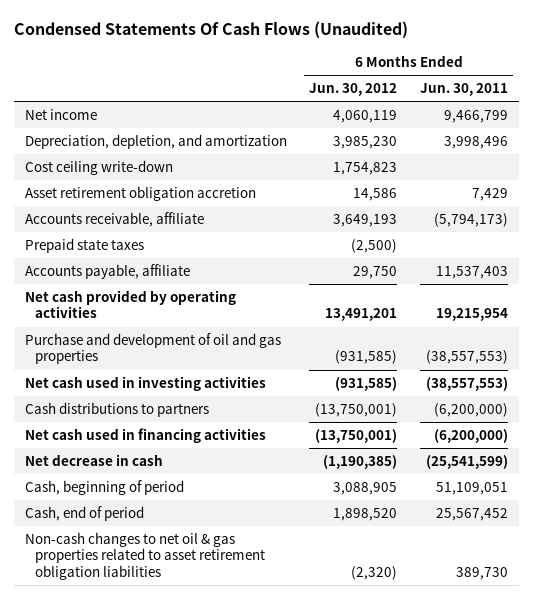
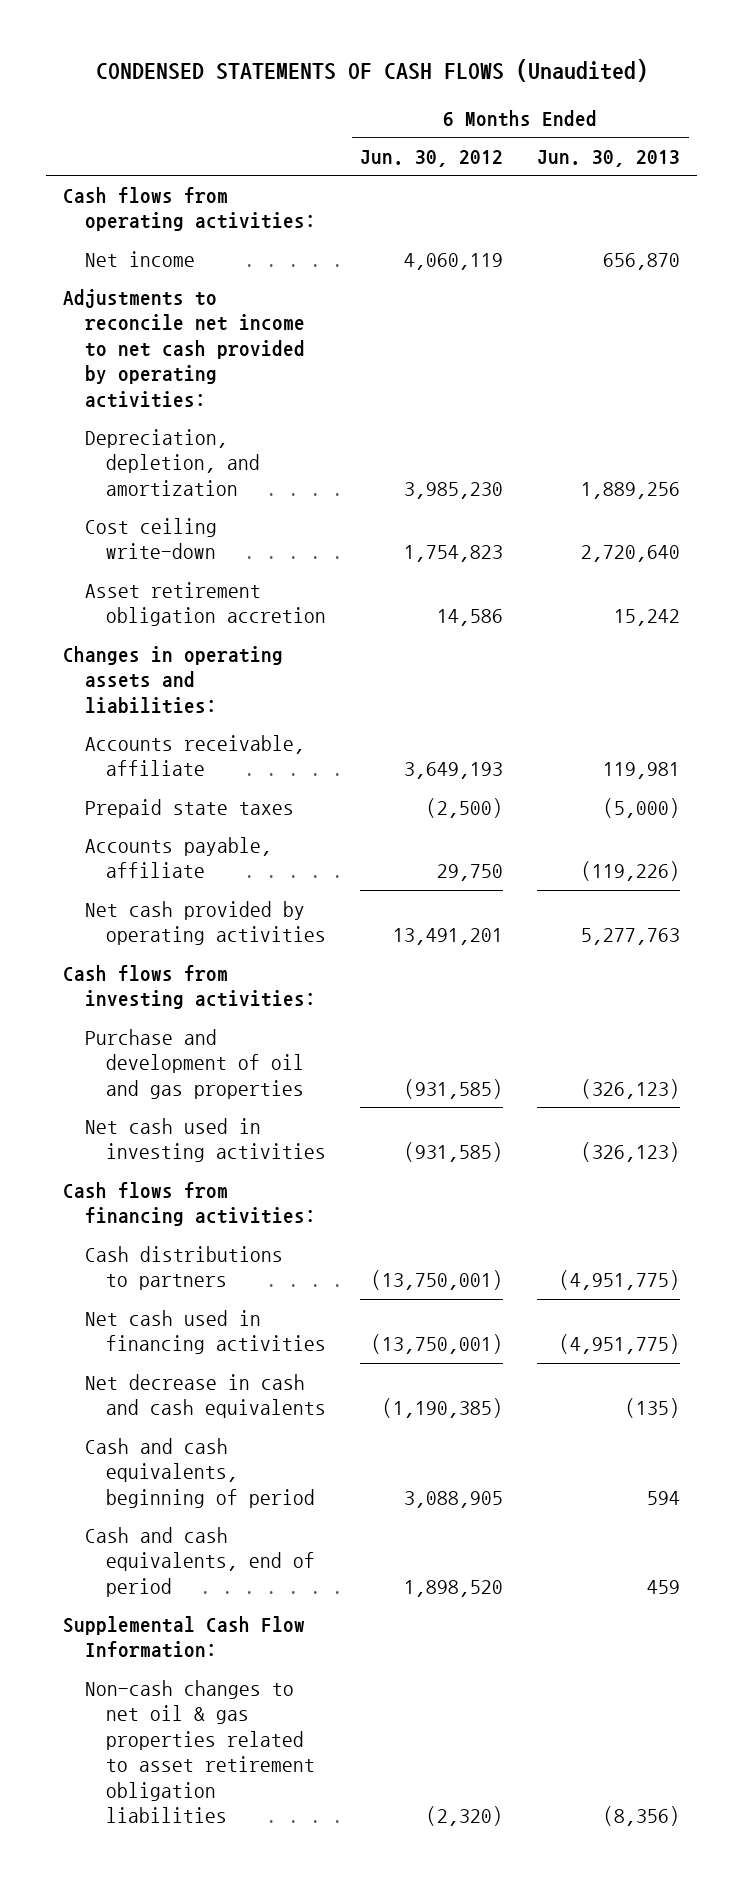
[14,21,409,39] Condensed Statements Of Cash Flows (Unaudited) -> [95,59,648,83] CONDENSED STATEMENTS OF CASH FLOWS (Unaudited)
[419,83,508,97] Jun. 30, 2011 -> none
none -> [537,149,681,167] Jun. 30, 2013
none -> [63,186,316,232] Cash flows from operating activities:
none -> [63,288,305,408] Adjustments to reconcile net income to net cash provided by operating activities:
none -> [63,645,284,714] Changes in operating assets and liabilities:
none -> [63,964,316,1010] Cash flows from investing activities:
none -> [63,1181,316,1227] Cash flows from financing activities:
[25,454,164,467] Net decrease in cash -> [84,1373,327,1419] Net decrease in cash and cash equivalents
[25,480,185,496] Cash, beginning of period -> [84,1437,316,1508] Cash and cash equivalents, beginning of period
[25,506,145,522] Cash, end of period -> [84,1526,316,1597] Cash and cash equivalents, end of period
none -> [63,1615,306,1659] Supplemental Cash Flow Information:

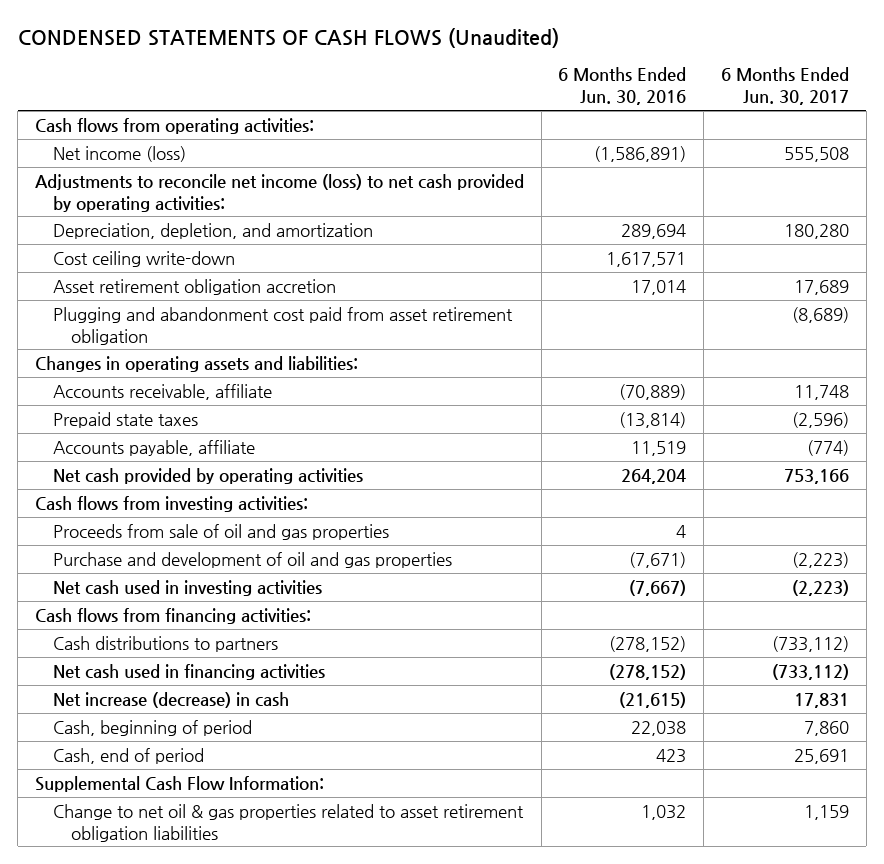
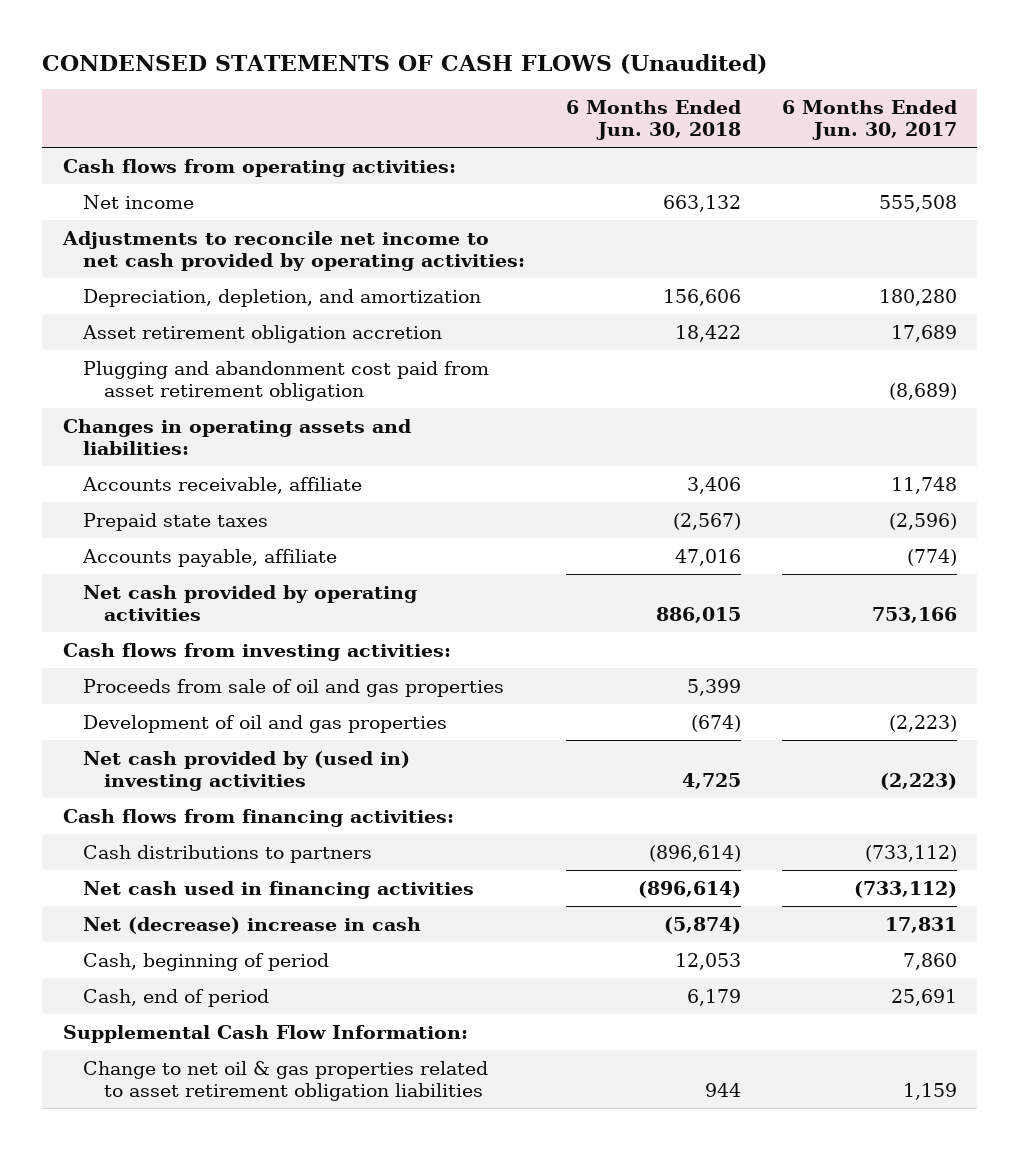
[558,67,687,106] 6 Months Ended Jun. 30, 2016 -> none
none -> [565,100,741,141] 6 Months Ended Jun. 30, 2018
[52,145,186,162] Net income (loss) -> [83,194,195,209] Net income
[34,173,524,212] Adjustments to reconcile net income (loss) to net cash provided by operating activities: -> [61,230,526,271] Adjustments to reconcile net income to net cash provided by operating activities:
[52,250,235,267] Cost ceiling write-down -> none
[52,551,452,568] Purchase and development of oil and gas properties -> [83,714,448,733] Development of oil and gas properties
[52,579,322,596] Net cash used in investing activities -> [83,750,411,791] Net cash provided by (used in) investing activities
[52,691,289,708] Net increase (decrease) in cash -> [83,916,422,934] Net (decrease) increase in cash

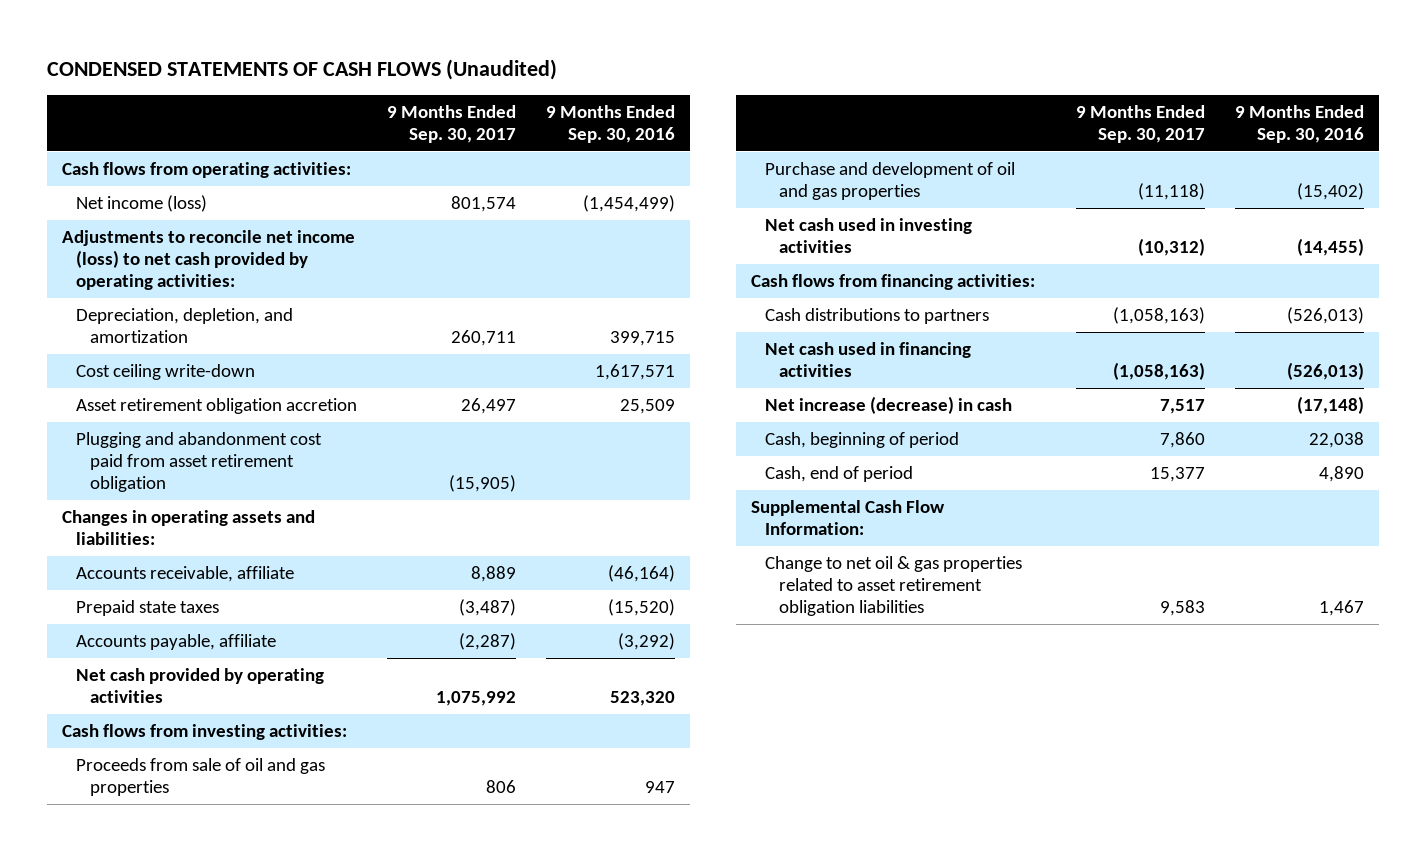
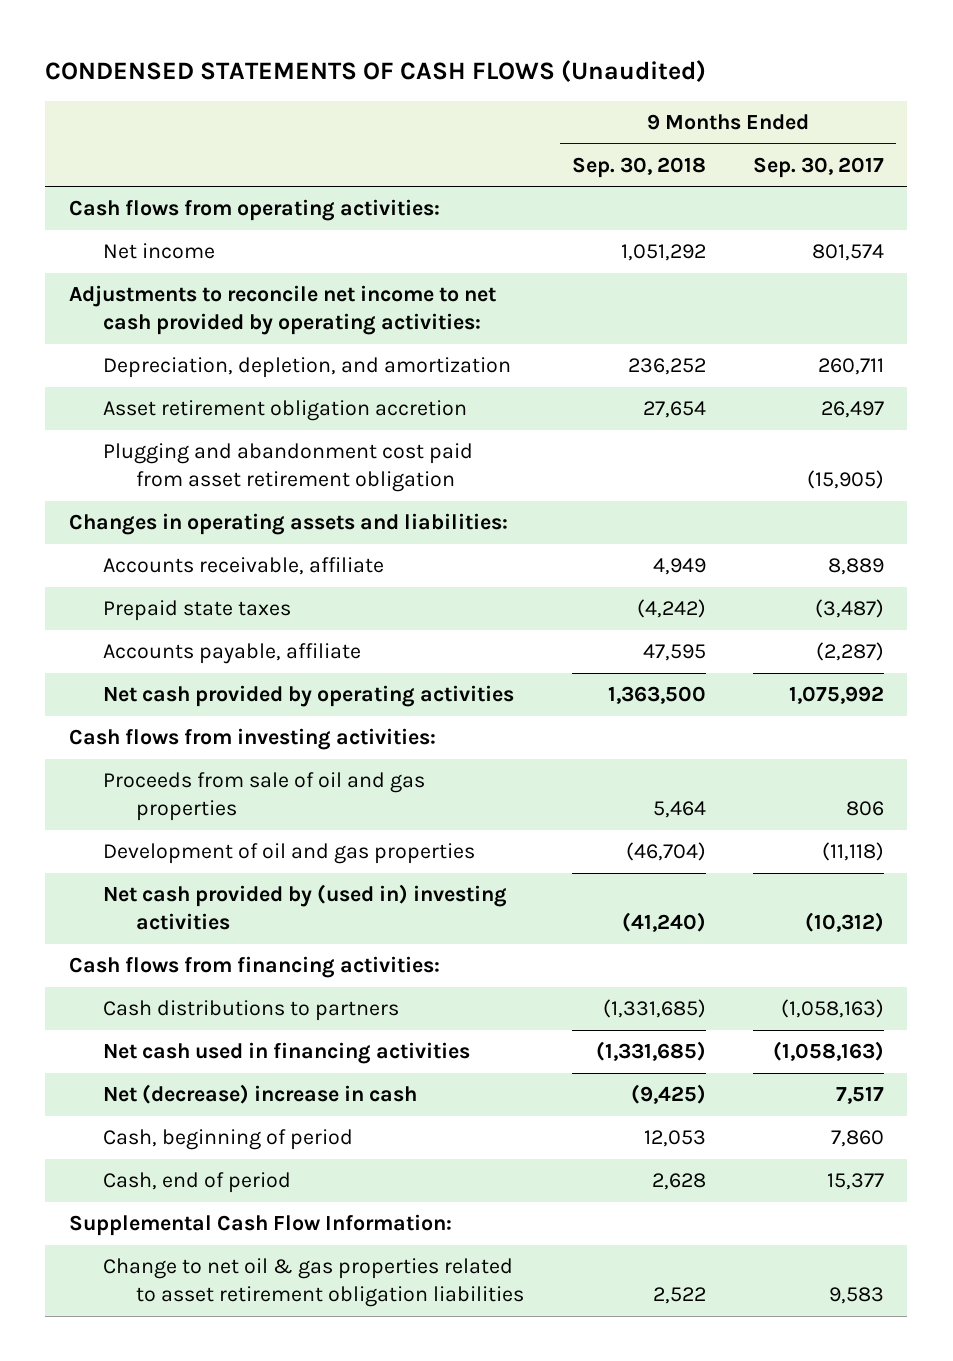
[545,104,675,143] 9 Months Ended Sep. 30, 2016 -> none
none -> [571,156,706,178] Sep. 30, 2018
[75,195,207,213] Net income (loss) -> [102,243,215,260] Net income
[61,230,355,291] Adjustments to reconcile net income (loss) to net cash provided by operating activities: -> [68,285,496,336] Adjustments to reconcile net income to net cash provided by operating activities:
[75,364,255,381] Cost ceiling write-down -> none
[765,162,1016,201] Purchase and development of oil and gas properties -> [102,843,475,865] Development of oil and gas properties
[765,218,973,254] Net cash used in investing activities -> [102,884,507,931] Net cash provided by (used in) investing activities
[765,396,1013,415] Net increase (decrease) in cash -> [102,1084,417,1105] Net (decrease) increase in cash

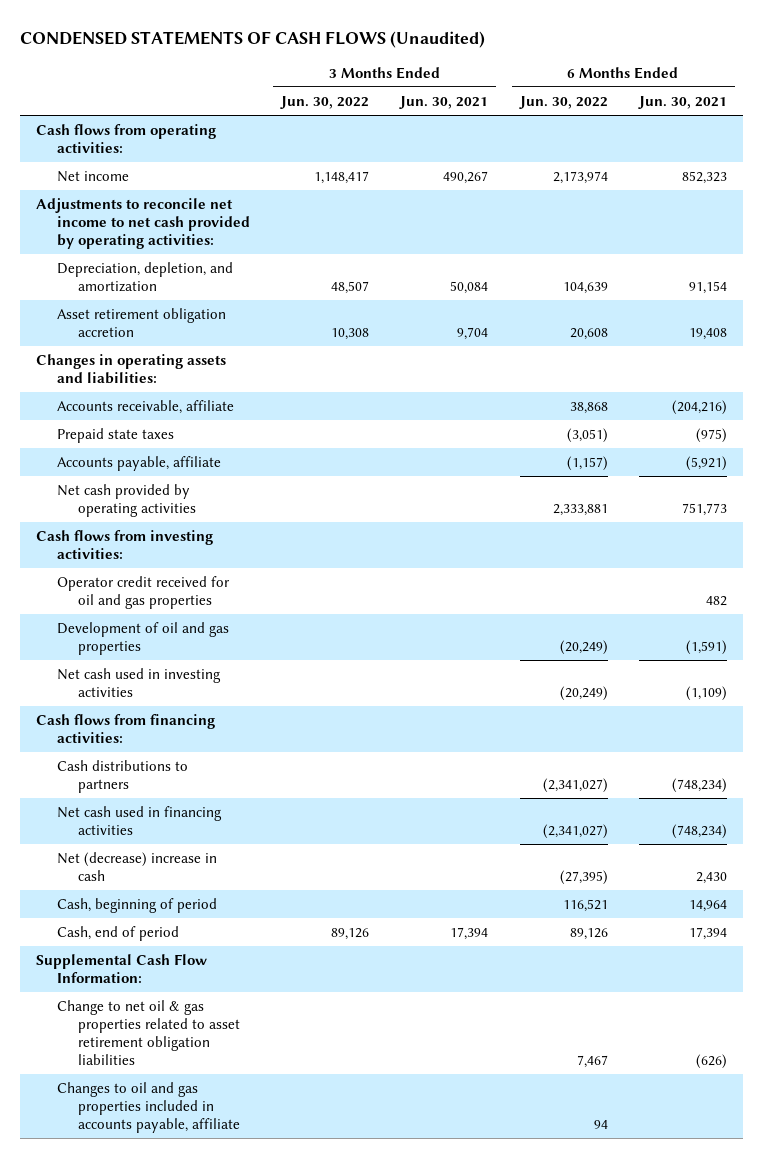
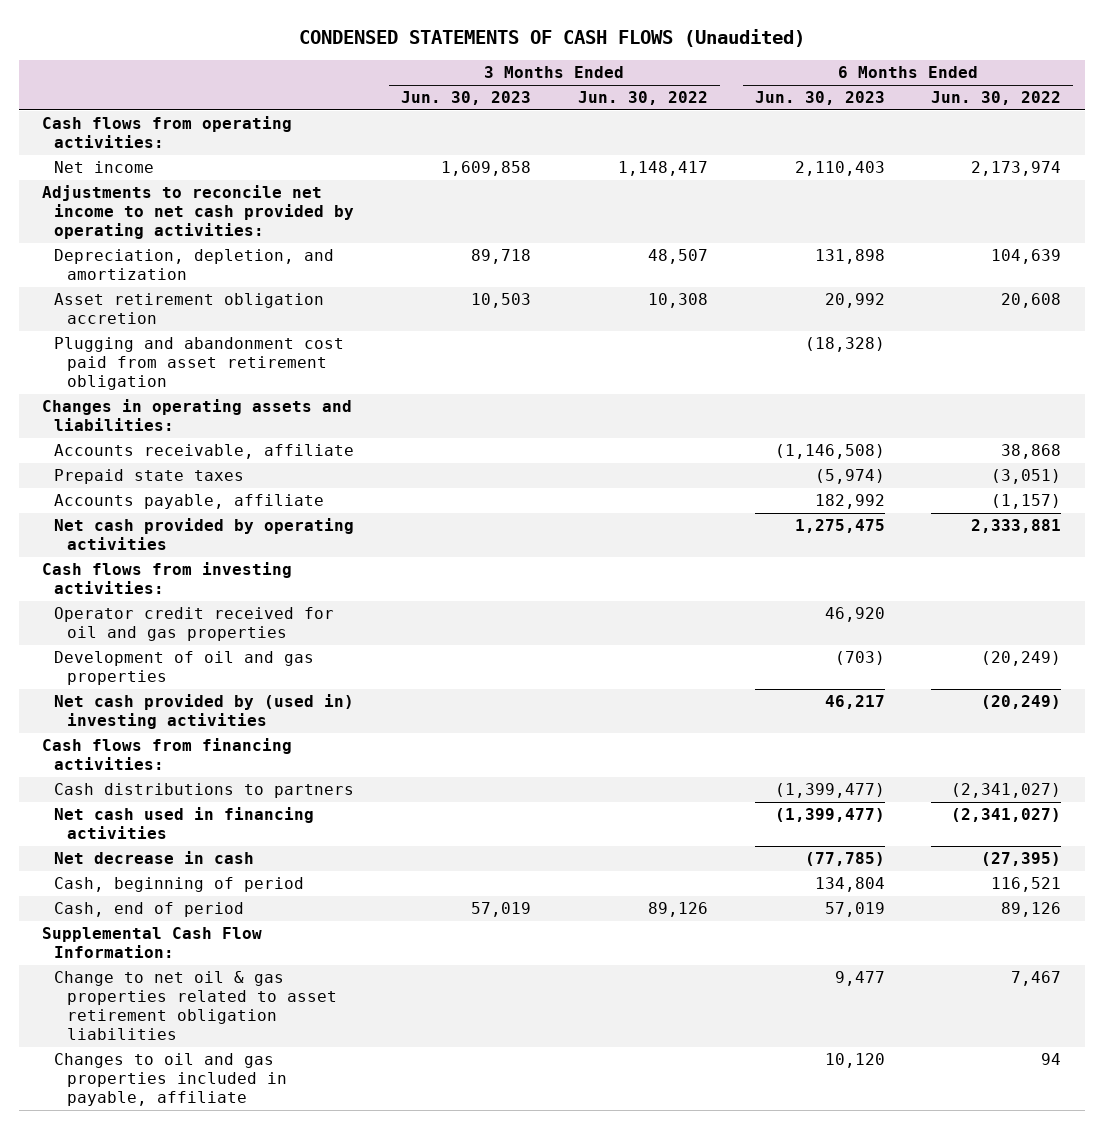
[399,95,489,109] Jun. 30, 2021 -> none
[637,95,727,109] Jun. 30, 2021 -> none
none -> [401,91,532,106] Jun. 30, 2023
none -> [754,91,885,106] Jun. 30, 2023
none -> [54,337,345,391] Plugging and abandonment cost paid from asset retirement obligation
[56,668,221,697] Net cash used in investing activities -> [54,694,355,730] Net cash provided by (used in) investing activities
[56,852,217,881] Net (decrease) increase in cash -> [54,851,255,865] Net decrease in cash
[56,1082,240,1133] Changes to oil and gas properties included in accounts payable, affiliate -> [54,1053,287,1107] Changes to oil and gas properties included in payable, affiliate

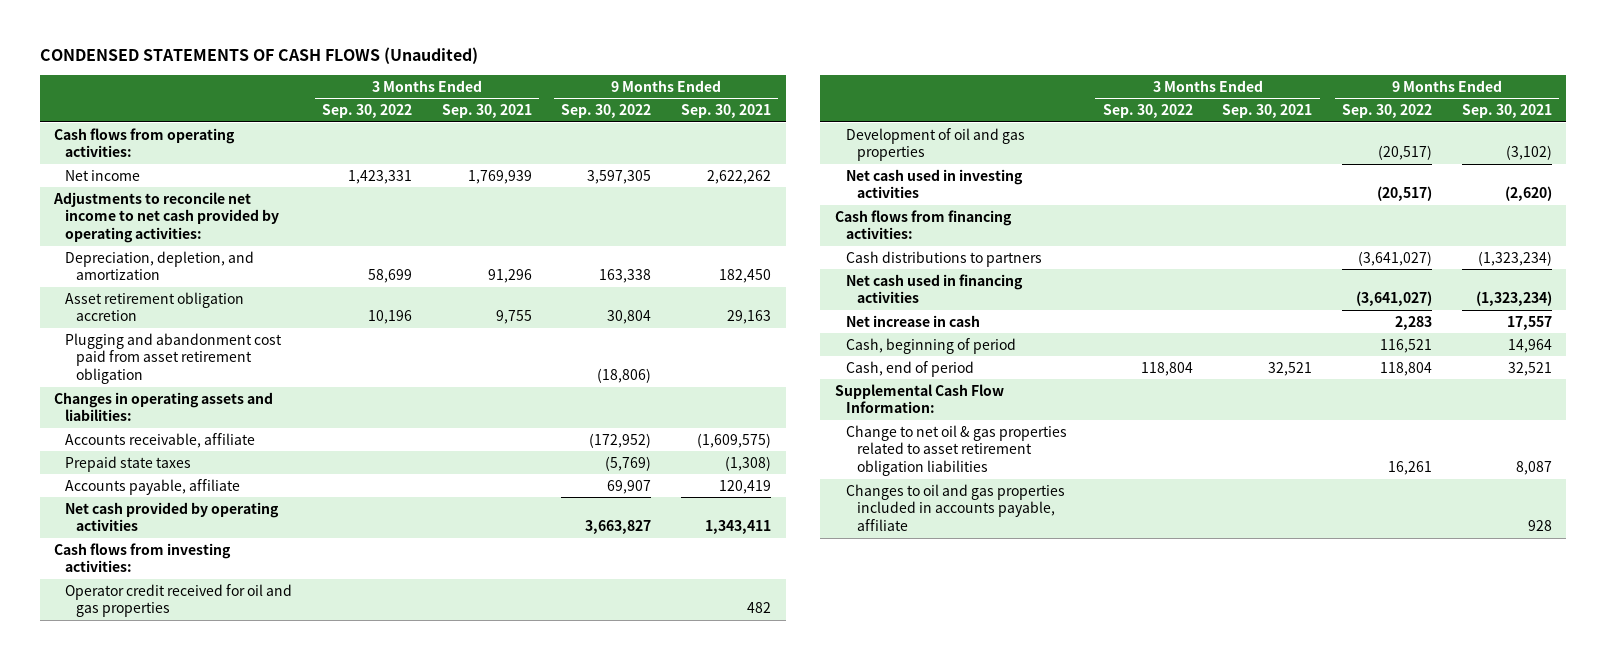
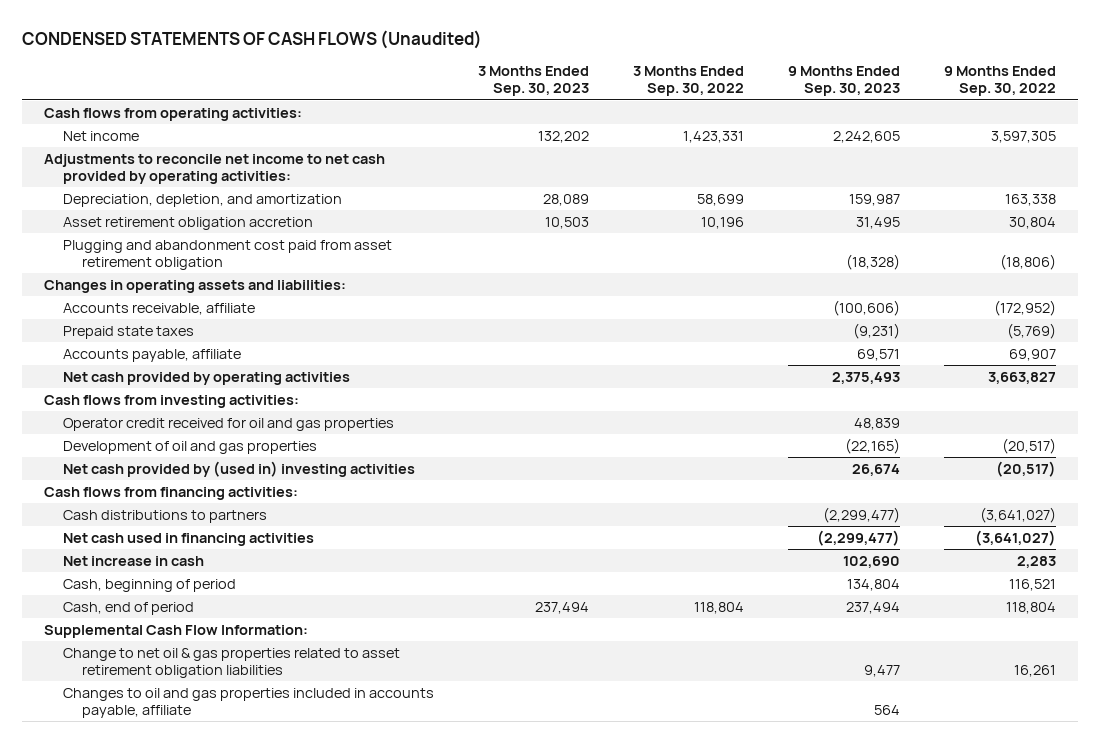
[441,104,532,119] Sep. 30, 2021 -> none
[680,104,771,119] Sep. 30, 2021 -> none
none -> [478,66,590,97] 3 Months Ended Sep. 30, 2023
none -> [787,66,900,97] 9 Months Ended Sep. 30, 2023
[846,168,1024,199] Net cash used in investing activities -> [63,460,416,477] Net cash provided by (used in) investing activities

